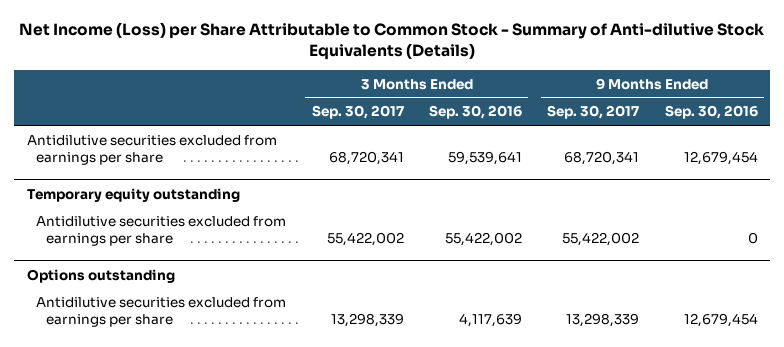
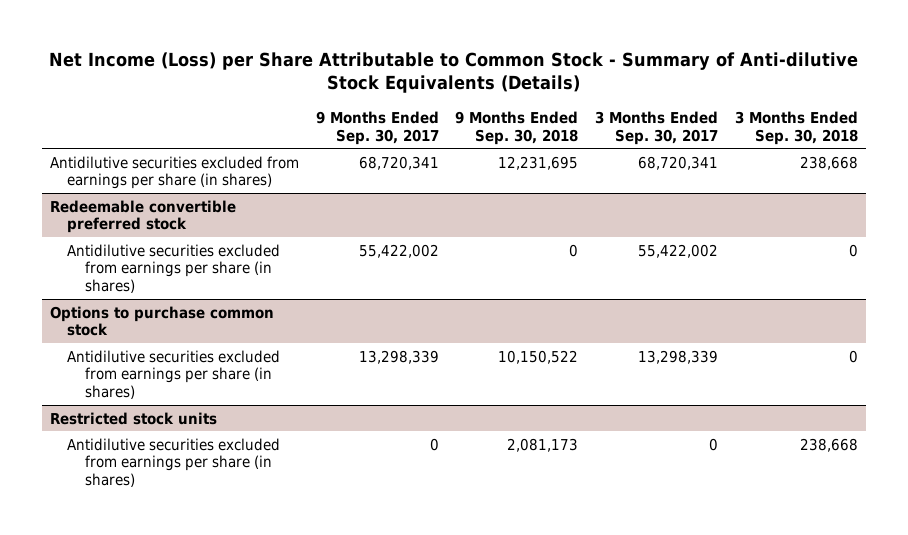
[429,105,523,120] Sep. 30, 2016 -> none
[664,105,758,120] Sep. 30, 2016 -> none
none -> [455,110,579,145] 9 Months Ended Sep. 30, 2018
none -> [734,110,858,145] 3 Months Ended Sep. 30, 2018
[26,134,277,166] Antidilutive securities excluded from earnings per share -> [50,155,300,190] Antidilutive securities excluded from earnings per share (in shares)
[26,187,240,202] Temporary equity outstanding -> [50,199,237,234] Redeemable convertible preferred stock
[36,215,287,247] Antidilutive securities excluded from earnings per share -> [67,243,281,293] Antidilutive securities excluded from earnings per share (in shares)
[26,268,175,283] Options outstanding -> [50,305,275,337] Options to purchase common stock
[36,296,287,328] Antidilutive securities excluded from earnings per share -> [67,349,281,399] Antidilutive securities excluded from earnings per share (in shares)
none -> [50,411,218,425] Restricted stock units
none -> [67,437,281,487] Antidilutive securities excluded from earnings per share (in shares)

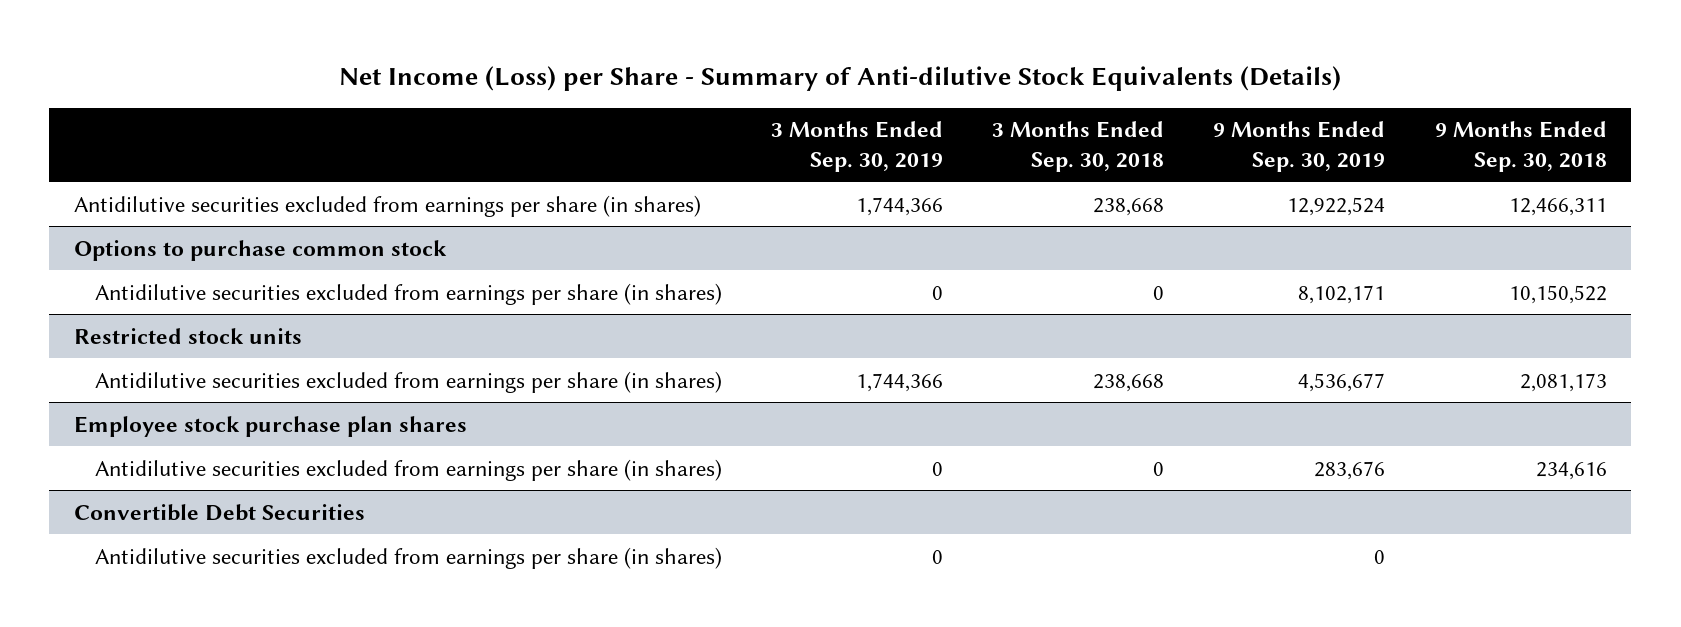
[48,51,858,94] Net Income (Loss) per Share Attributable to Common Stock - Summary of Anti-dilutive Stock Equivalents (Details) -> [339,65,1342,91] Net Income (Loss) per Share - Summary of Anti-dilutive Stock Equivalents (Details)
[315,110,439,145] 9 Months Ended Sep. 30, 2017 -> none
[595,110,719,145] 3 Months Ended Sep. 30, 2017 -> none
none -> [771,121,944,172] 3 Months Ended Sep. 30, 2019
none -> [1213,121,1386,172] 9 Months Ended Sep. 30, 2019
[50,199,237,234] Redeemable convertible preferred stock -> none
[67,243,281,293] Antidilutive securities excluded from earnings per share (in shares) -> none
[498,155,579,170] 12,231,695 -> [1508,197,1607,216] 12,466,311
none -> [74,415,468,437] Employee stock purchase plan shares
none -> [94,458,722,481] Antidilutive securities excluded from earnings per share (in shares)
none -> [74,503,366,521] Convertible Debt Securities
none -> [94,546,722,569] Antidilutive securities excluded from earnings per share (in shares)

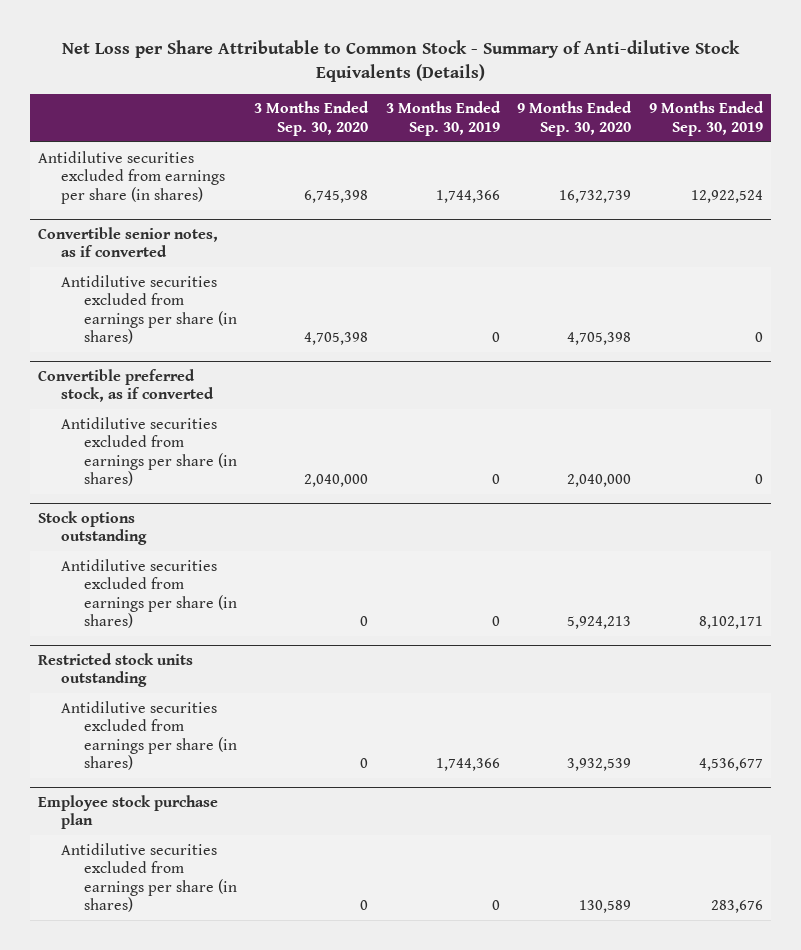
[339,65,1342,91] Net Income (Loss) per Share - Summary of Anti-dilutive Stock Equivalents (Details) -> [61,39,740,82] Net Loss per Share Attributable to Common Stock - Summary of Anti-dilutive Stock Equivalents (Details)
[992,121,1165,172] 3 Months Ended Sep. 30, 2018 -> none
[1434,121,1607,172] 9 Months Ended Sep. 30, 2018 -> none
none -> [254,101,370,136] 3 Months Ended Sep. 30, 2020
none -> [517,101,633,136] 9 Months Ended Sep. 30, 2020
none -> [38,226,219,258] Convertible senior notes, as if converted
none -> [61,274,237,345] Antidilutive securities excluded from earnings per share (in shares)
none -> [38,368,215,403] Convertible preferred stock, as if converted
none -> [61,416,237,487] Antidilutive securities excluded from earnings per share (in shares)
[74,239,448,261] Options to purchase common stock -> [38,510,148,546] Stock options outstanding
[74,327,303,344] Restricted stock units -> [38,652,194,688] Restricted stock units outstanding
[74,415,468,437] Employee stock purchase plan shares -> [38,794,219,830] Employee stock purchase plan
[74,503,366,521] Convertible Debt Securities -> none
[94,546,722,569] Antidilutive securities excluded from earnings per share (in shares) -> none

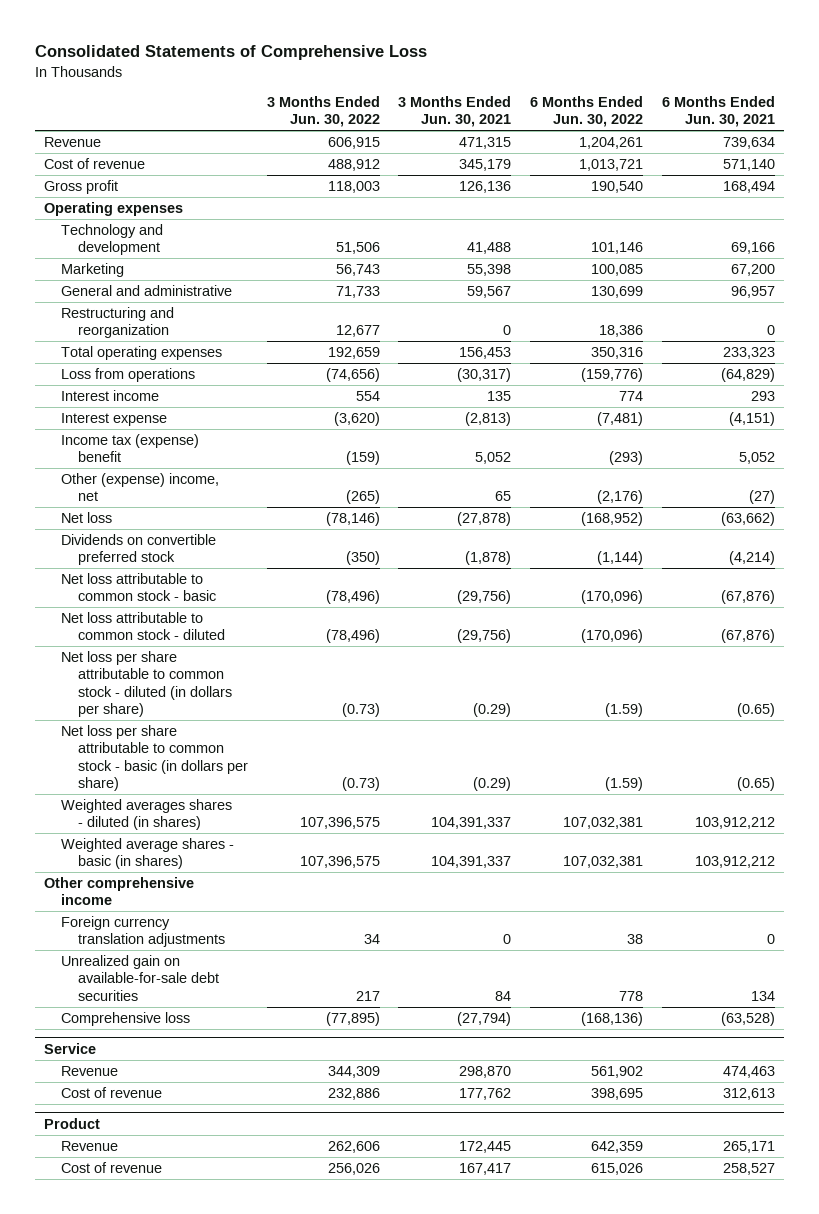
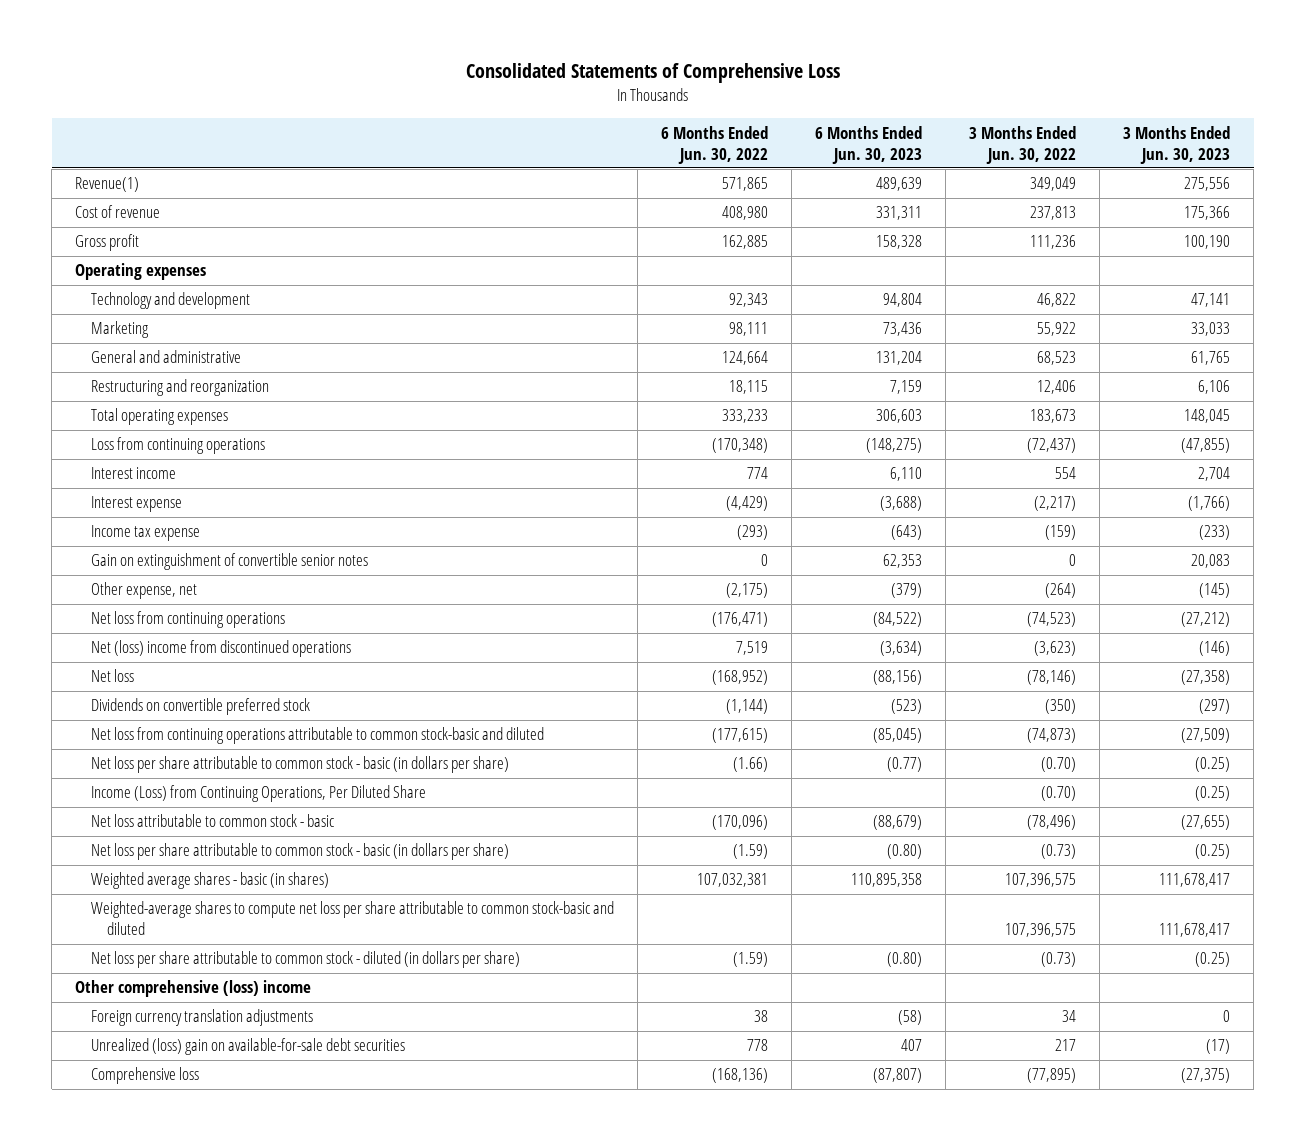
[398,96,512,128] 3 Months Ended Jun. 30, 2021 -> none
[661,96,775,128] 6 Months Ended Jun. 30, 2021 -> none
none -> [815,125,923,164] 6 Months Ended Jun. 30, 2023
none -> [1123,125,1231,164] 3 Months Ended Jun. 30, 2023
[44,136,102,147] Revenue -> [75,177,140,193] Revenue(1)
[327,136,380,149] 606,915 -> [1030,177,1077,192] 349,049
[579,136,644,149] 1,204,261 -> [722,177,769,192] 571,865
[327,158,380,171] 488,912 -> [1030,206,1077,221] 237,813
[579,158,644,171] 1,013,721 -> [722,206,769,221] 408,980
[327,180,380,193] 118,003 -> [1030,235,1077,250] 111,236
[591,180,644,193] 190,540 -> [722,235,769,250] 162,885
[335,242,380,255] 51,506 -> [1037,293,1077,308] 46,822
[591,242,644,255] 101,146 -> [729,293,769,308] 92,343
[335,263,380,276] 56,743 -> [1037,322,1077,337] 55,922
[591,263,644,276] 100,085 -> [729,322,769,337] 98,111
[335,285,380,298] 71,733 -> [1037,351,1077,366] 68,523
[591,285,644,298] 130,699 -> [722,351,769,366] 124,664
[335,325,380,338] 12,677 -> [1037,380,1077,395] 12,406
[599,325,644,338] 18,386 -> [729,380,769,395] 18,115
[327,346,380,359] 192,659 -> [1030,409,1077,424] 183,673
[591,346,644,359] 350,316 -> [722,409,769,424] 333,233
[61,367,196,382] Loss from operations -> [91,437,266,455] Loss from continuing operations
[325,367,380,382] (74,656) -> [1027,438,1077,454] (72,437)
[581,367,644,382] (159,776) -> [712,438,769,454] (170,348)
[333,411,380,426] (3,620) -> [1034,496,1077,512] (2,217)
[597,411,644,426] (7,481) -> [726,496,769,512] (4,429)
[61,433,200,463] Income tax (expense) benefit -> [91,525,201,542] Income tax expense
none -> [91,553,369,571] Gain on extinguishment of convertible senior notes
[61,472,220,502] Other (expense) income, net -> [91,582,198,600] Other expense, net
[345,490,380,505] (265) -> [1045,583,1077,599] (264)
[597,490,644,505] (2,176) -> [726,583,769,599] (2,175)
none -> [91,611,286,629] Net loss from continuing operations
none -> [91,640,352,658] Net (loss) income from discontinued operations
none -> [91,727,545,745] Net loss from continuing operations attributable to common stock-basic and diluted
none -> [91,756,510,774] Net loss per share attributable to common stock - basic (in dollars per share)
none -> [91,785,427,803] Income (Loss) from Continuing Operations, Per Diluted Share
[61,611,226,641] Net loss attributable to common stock - diluted -> none
[61,798,233,831] Weighted averages shares - diluted (in shares) -> none
none -> [91,901,615,936] Weighted-average shares to compute net loss per share attributable to common stock-basic and diluted
[61,650,233,717] Net loss per share attributable to common stock - diluted (in dollars per share) -> [91,951,521,969] Net loss per share attributable to common stock - diluted (in dollars per share)
[44,876,195,906] Other comprehensive income -> [75,980,312,998] Other comprehensive (loss) income
[61,954,220,1001] Unrealized gain on available-for-sale debt securities -> [91,1038,406,1056] Unrealized (loss) gain on available-for-sale debt securities
[44,1042,97,1054] Service -> none
[61,1065,119,1076] Revenue -> none
[61,1086,163,1098] Cost of revenue -> none
[44,1117,101,1129] Product -> none
[61,1140,119,1151] Revenue -> none
[61,1161,163,1173] Cost of revenue -> none

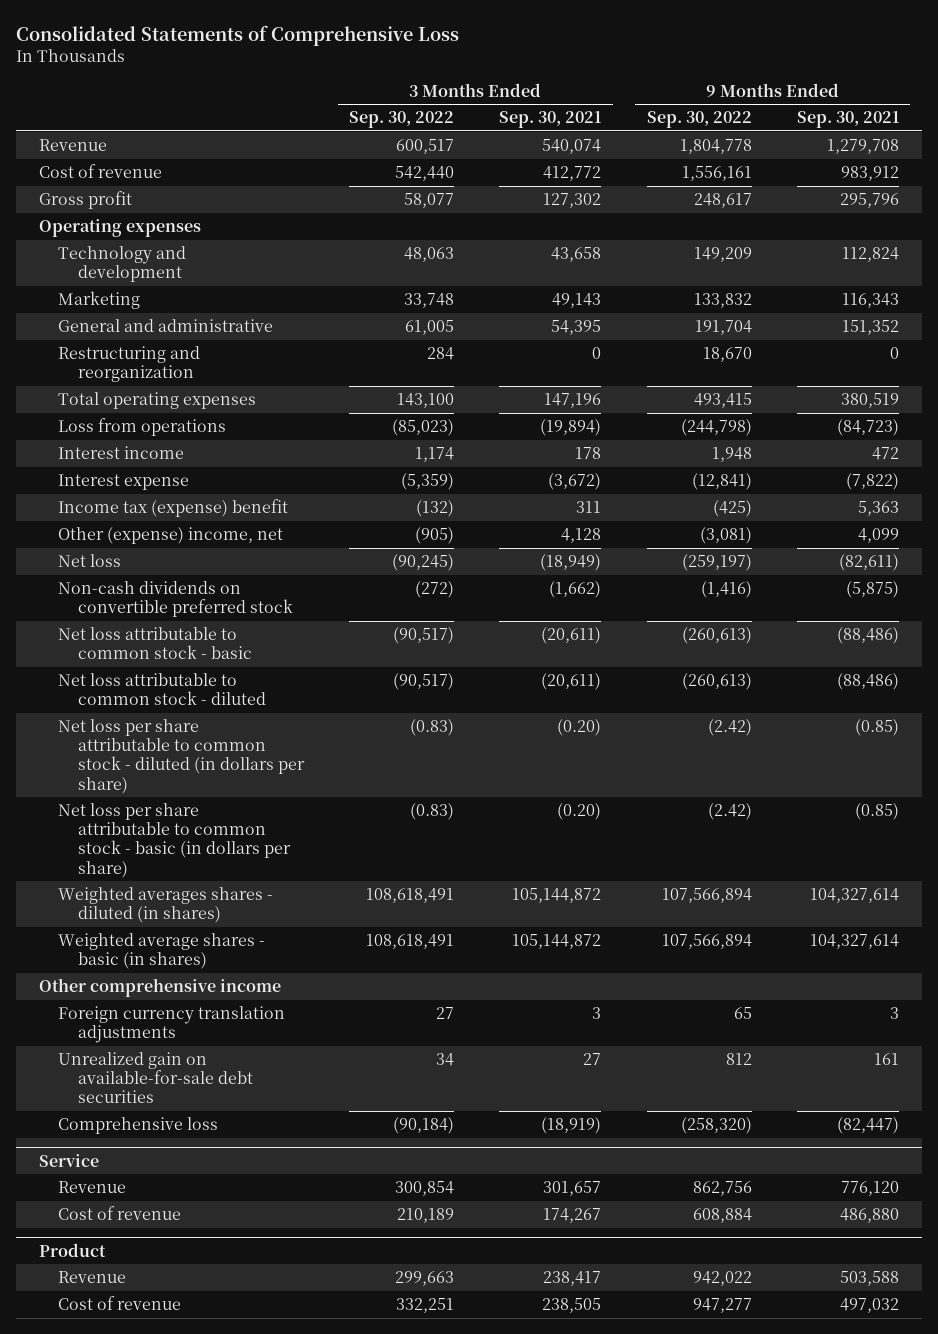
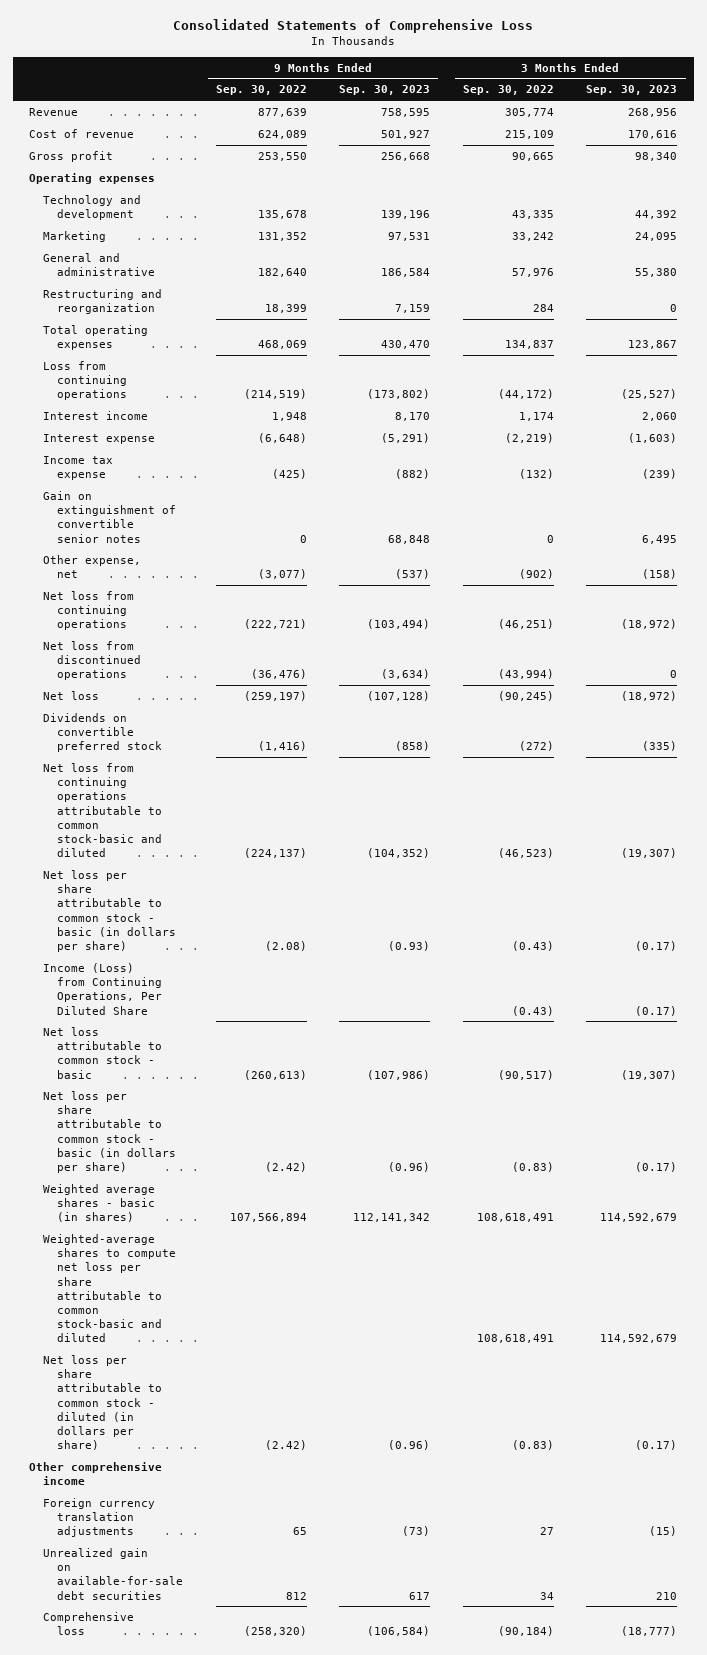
[499,111,602,129] Sep. 30, 2021 -> none
[796,111,899,129] Sep. 30, 2021 -> none
none -> [339,85,431,96] Sep. 30, 2023
none -> [586,85,678,96] Sep. 30, 2023
[396,139,455,155] 600,517 -> [504,107,554,117] 305,774
[679,139,752,155] 1,804,778 -> [257,107,307,117] 877,639
[395,166,455,182] 542,440 -> [504,129,554,139] 215,109
[681,166,752,182] 1,556,161 -> [257,129,307,139] 624,089
[404,193,455,209] 58,077 -> [511,151,554,161] 90,665
[693,193,752,209] 248,617 -> [257,151,307,161] 253,550
[404,247,455,263] 48,063 -> [511,210,554,220] 43,335
[693,247,752,263] 149,209 -> [257,210,307,220] 135,678
[404,293,455,309] 33,748 -> [511,231,554,241] 33,242
[693,293,752,309] 133,832 -> [257,231,307,241] 131,352
[405,320,455,336] 61,005 -> [511,268,554,278] 57,976
[694,320,752,336] 191,704 -> [257,268,307,278] 182,640
[702,347,752,363] 18,670 -> [264,304,307,314] 18,399
[397,393,455,409] 143,100 -> [504,340,554,350] 134,837
[693,393,752,409] 493,415 -> [257,340,307,350] 468,069
[58,418,227,437] Loss from operations -> [43,360,128,401] Loss from continuing operations
[392,419,455,437] (85,023) -> [497,389,554,400] (44,172)
[680,419,752,437] (244,798) -> [243,389,307,400] (214,519)
[401,473,455,491] (5,359) -> [504,432,554,443] (2,219)
[691,473,752,491] (12,841) -> [257,432,307,443] (6,648)
[58,499,289,518] Income tax (expense) benefit -> [43,455,114,481] Income tax expense
none -> [43,490,177,543] Gain on extinguishment of convertible senior notes
[58,527,284,545] Other (expense) income, net -> [43,554,142,579] Other expense, net
[415,527,455,545] (905) -> [518,569,554,580] (902)
[699,527,752,545] (3,081) -> [257,569,307,580] (3,077)
none -> [43,590,135,631] Net loss from continuing operations
none -> [43,640,142,681] Net loss from discontinued operations
[58,581,293,618] Non-cash dividends on convertible preferred stock -> [43,712,163,753] Dividends on convertible preferred stock
none -> [43,762,163,858] Net loss from continuing operations attributable to common stock-basic and diluted
none -> [43,869,177,952] Net loss per share attributable to common stock - basic (in dollars per share)
none -> [43,962,163,1015] Income (Loss) from Continuing Operations, Per Diluted Share
[58,673,266,706] Net loss attributable to common stock - diluted -> none
[58,887,274,924] Weighted averages shares - diluted (in shares) -> none
none -> [43,1233,177,1343] Weighted-average shares to compute net loss per share attributable to common stock-basic and diluted
[58,719,305,794] Net loss per share attributable to common stock - diluted (in dollars per share) -> [43,1354,163,1451] Net loss per share attributable to common stock - diluted (in dollars per share)
[38,1153,99,1167] Service -> none
[58,1181,127,1194] Revenue -> none
[58,1206,182,1221] Cost of revenue -> none
[38,1242,106,1257] Product -> none
[58,1271,127,1284] Revenue -> none
[58,1296,182,1311] Cost of revenue -> none

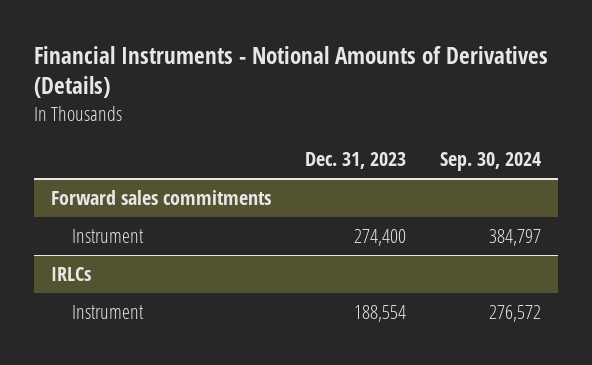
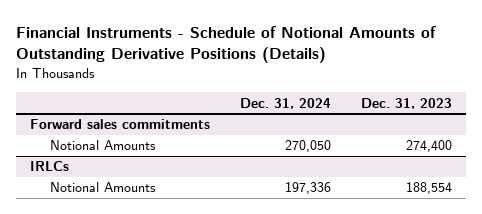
[33,46,548,99] Financial Instruments - Notional Amounts of Derivatives (Details) -> [15,25,437,64] Financial Instruments - Schedule of Notional Amounts of Outstanding Derivative Positions (Details)
[439,152,541,172] Sep. 30, 2024 -> none
none -> [240,97,332,109] Dec. 31, 2024
[72,228,145,243] Instrument -> [49,140,156,151] Notional Amounts
[72,304,145,319] Instrument -> [49,182,156,193] Notional Amounts

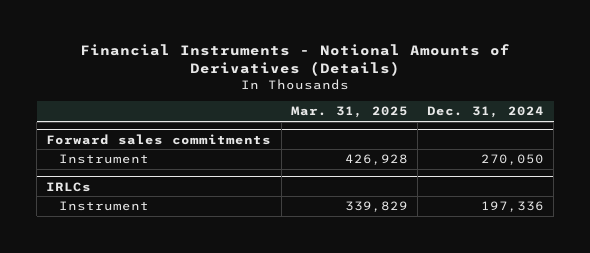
[15,25,437,64] Financial Instruments - Schedule of Notional Amounts of Outstanding Derivative Positions (Details) -> [80,44,511,77] Financial Instruments - Notional Amounts of Derivatives (Details)
[360,97,452,109] Dec. 31, 2023 -> none
none -> [290,106,408,119] Mar. 31, 2025
[49,140,156,151] Notional Amounts -> [58,154,149,165] Instrument
[49,182,156,193] Notional Amounts -> [58,201,149,212] Instrument

